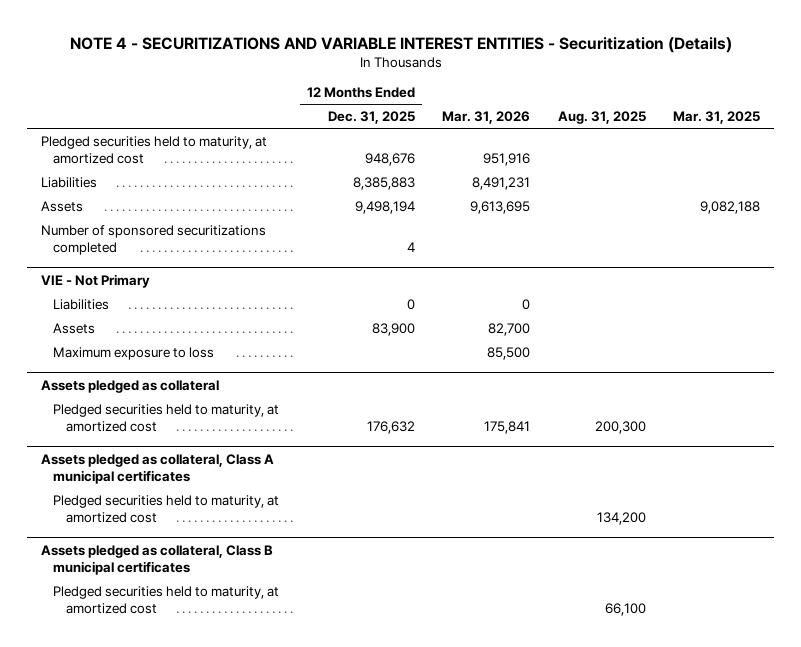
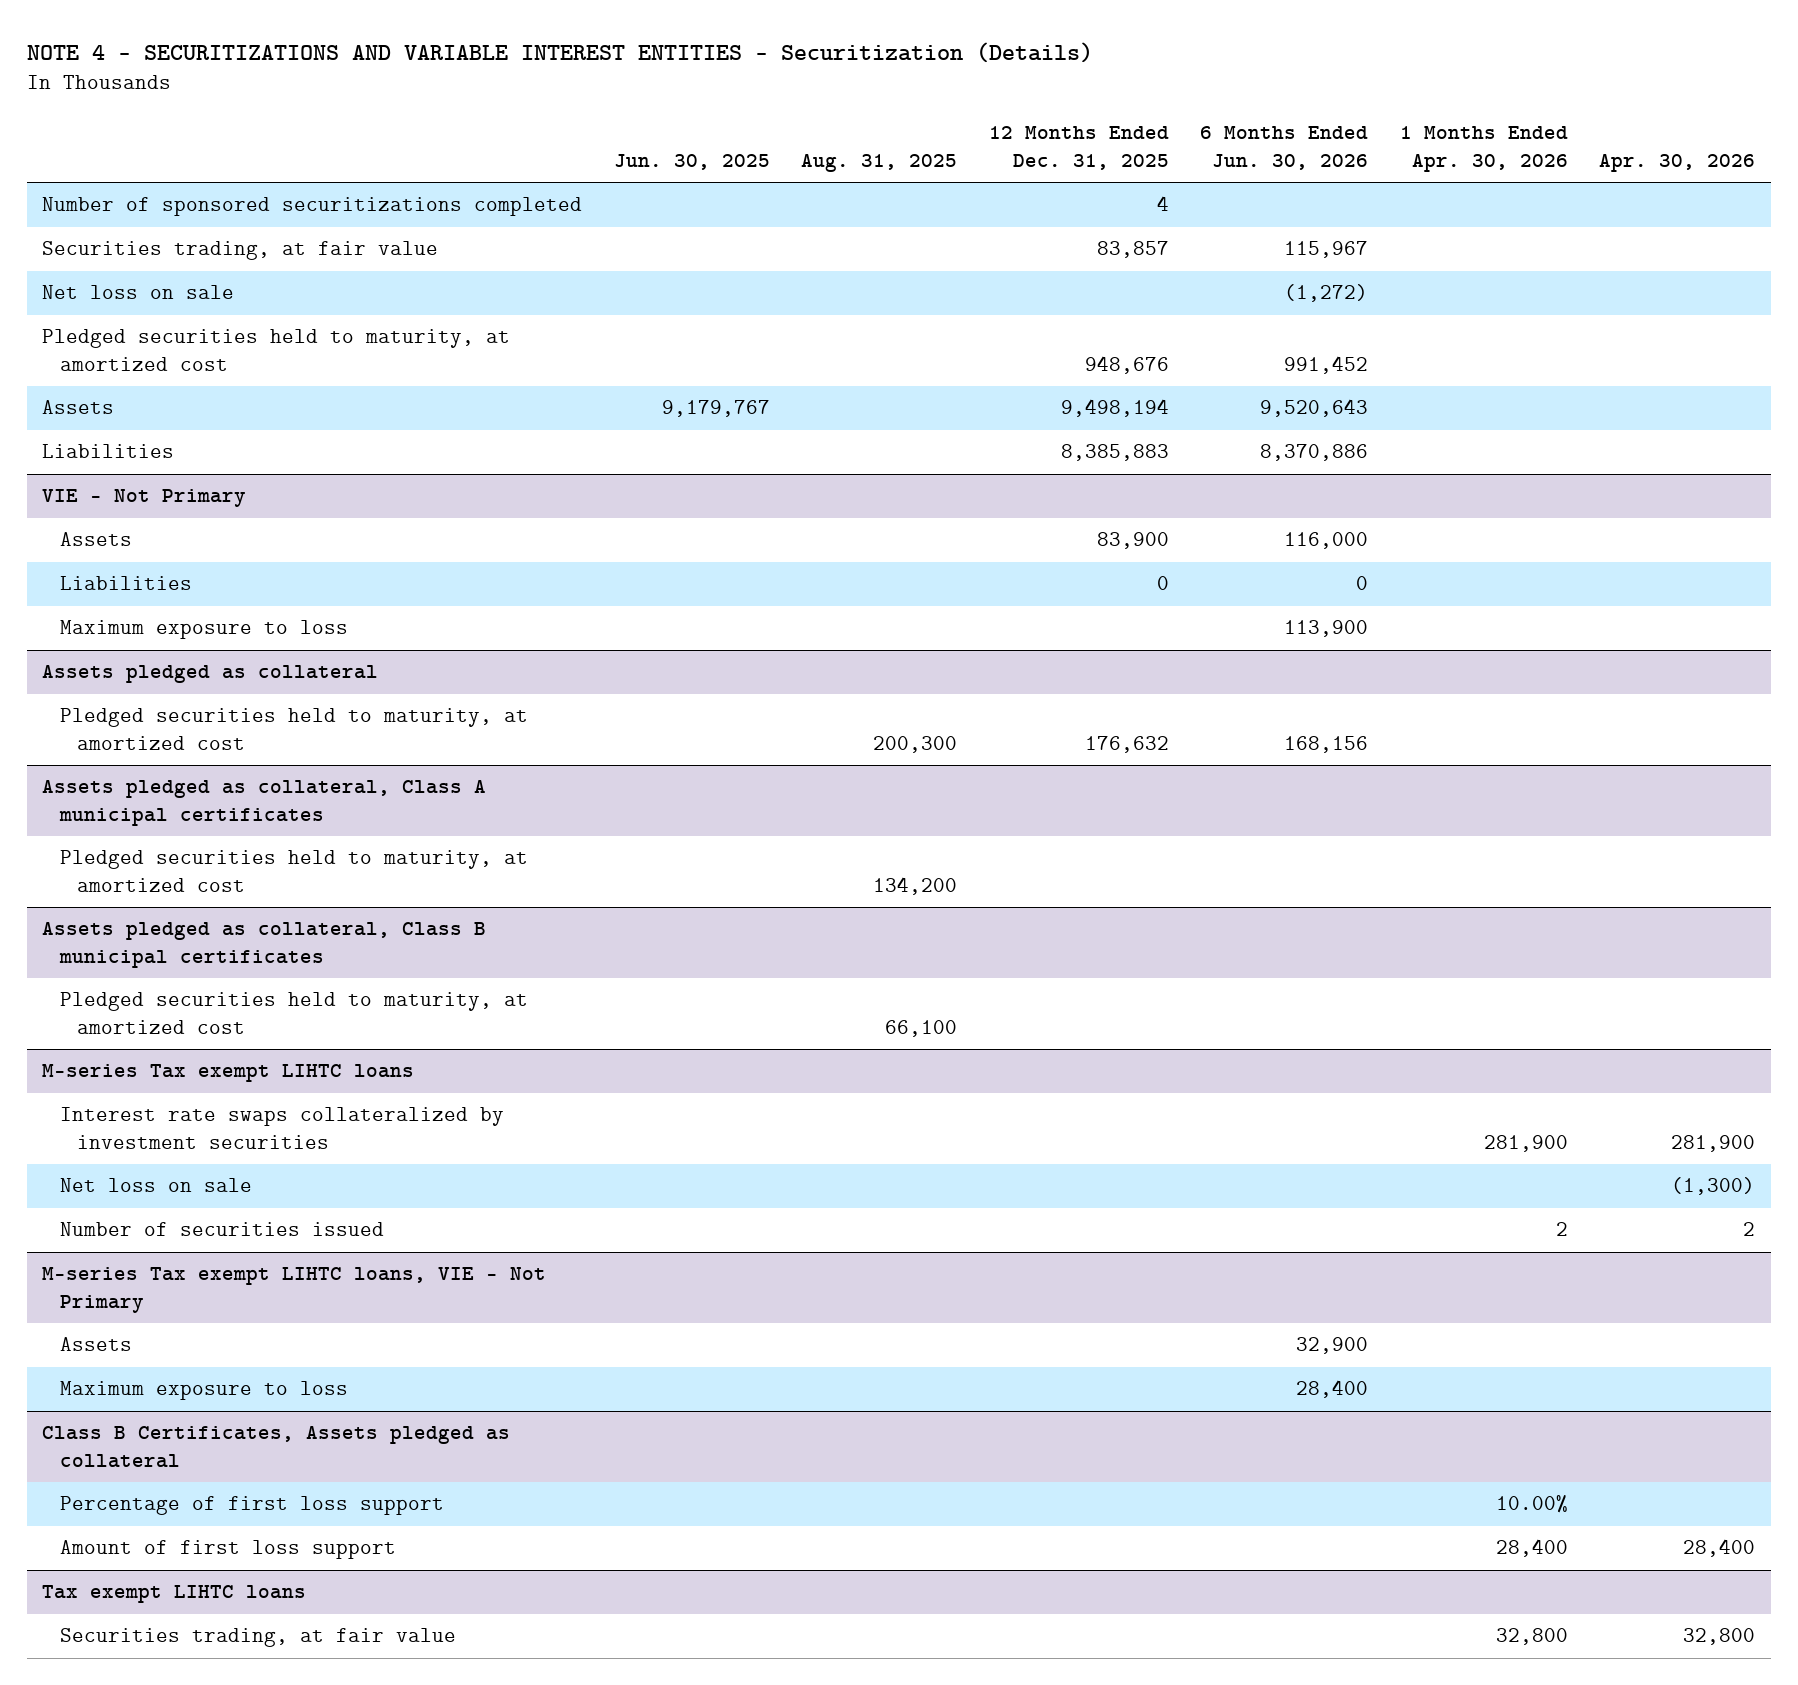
[442,111,531,125] Mar. 31, 2026 -> none
[673,111,761,125] Mar. 31, 2025 -> none
none -> [613,153,770,170] Jun. 30, 2025
none -> [1200,126,1369,170] 6 Months Ended Jun. 30, 2026
none -> [1399,126,1568,172] 1 Months Ended Apr. 30, 2026
none -> [1599,153,1756,172] Apr. 30, 2026
[40,224,266,256] Number of sponsored securitizations completed -> [42,197,583,217] Number of sponsored securitizations completed
none -> [42,241,439,261] Securities trading, at fair value
none -> [42,285,235,300] Net loss on sale
[40,176,97,188] Liabilities -> [42,444,175,459] Liabilities
[53,298,110,310] Liabilities -> [59,576,192,591] Liabilities
none -> [42,1064,415,1083] M-series Tax exempt LIHTC loans
none -> [59,1107,504,1150] Interest rate swaps collateralized by investment securities
none -> [59,1178,252,1193] Net loss on sale
none -> [59,1222,384,1237] Number of securities issued
none -> [42,1267,547,1314] M-series Tax exempt LIHTC loans, VIE - Not Primary
none -> [59,1337,132,1352] Assets
none -> [59,1381,348,1401] Maximum exposure to loss
none -> [42,1426,511,1469] Class B Certificates, Assets pledged as collateral
none -> [59,1496,444,1516] Percentage of first loss support
none -> [59,1540,396,1560] Amount of first loss support
none -> [42,1585,307,1604] Tax exempt LIHTC loans
none -> [59,1628,456,1648] Securities trading, at fair value

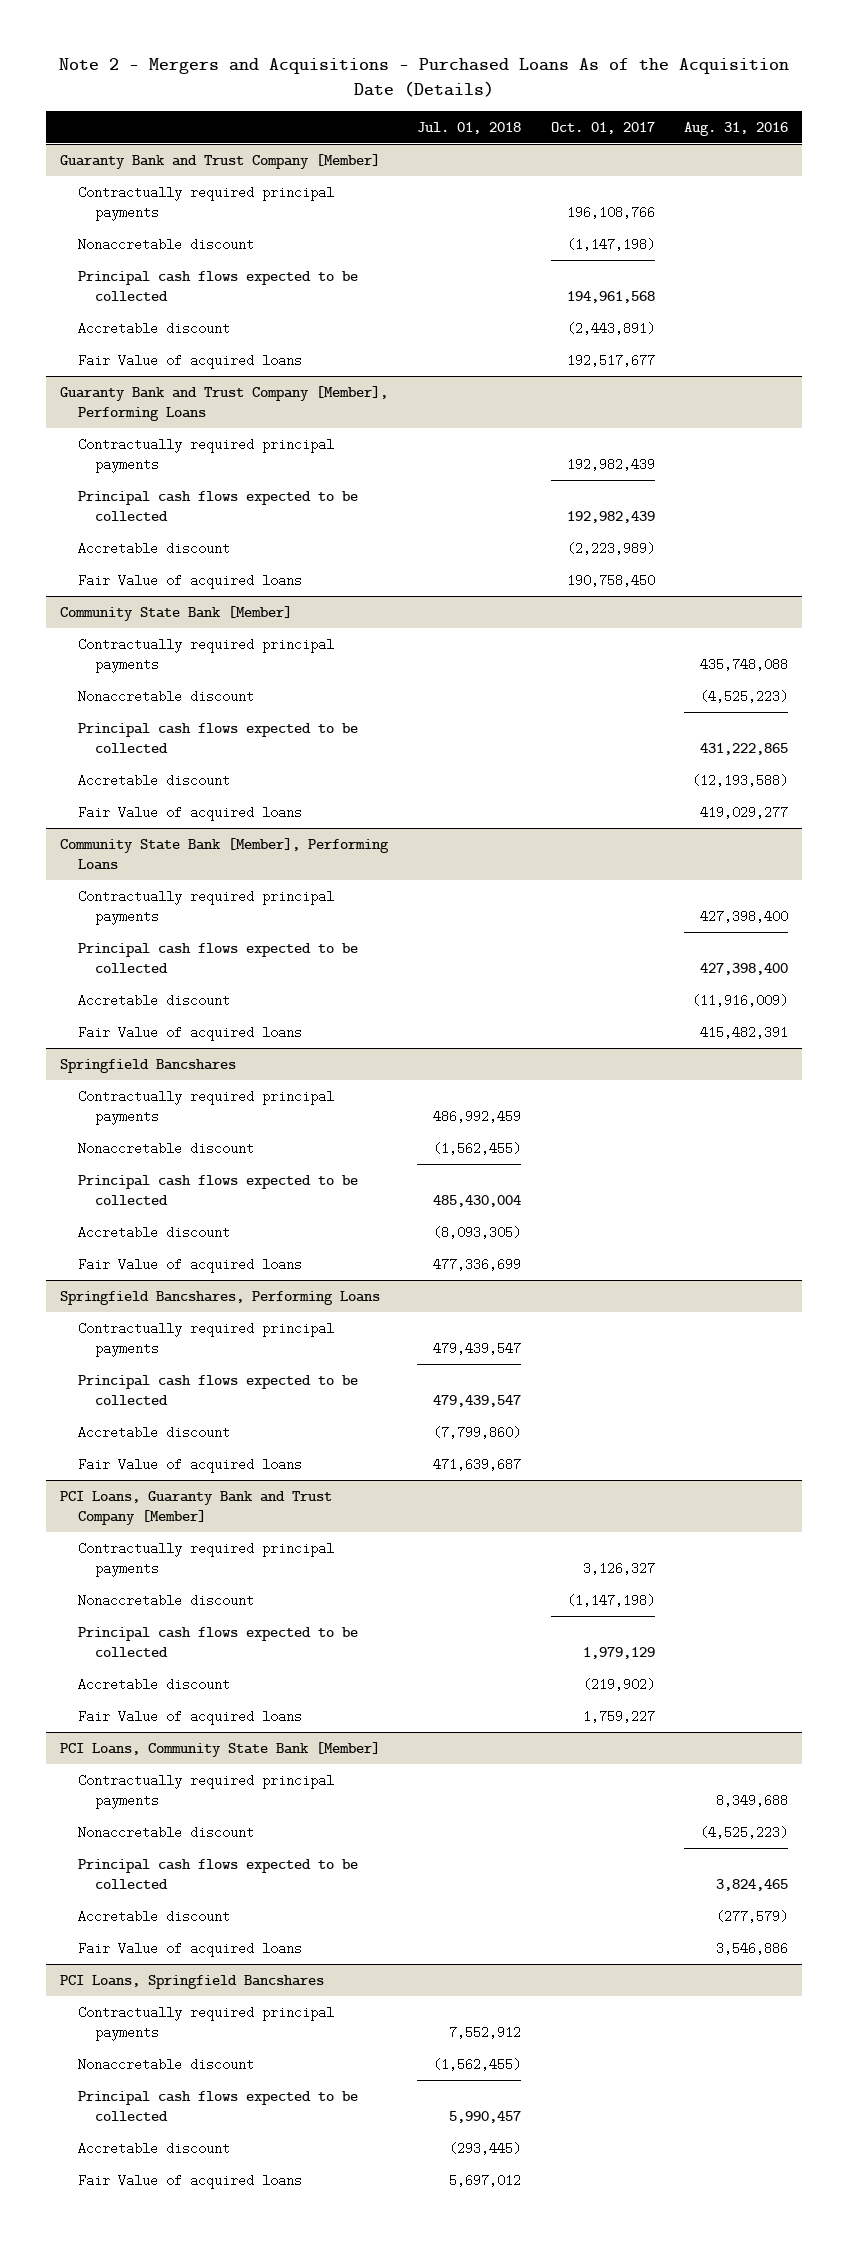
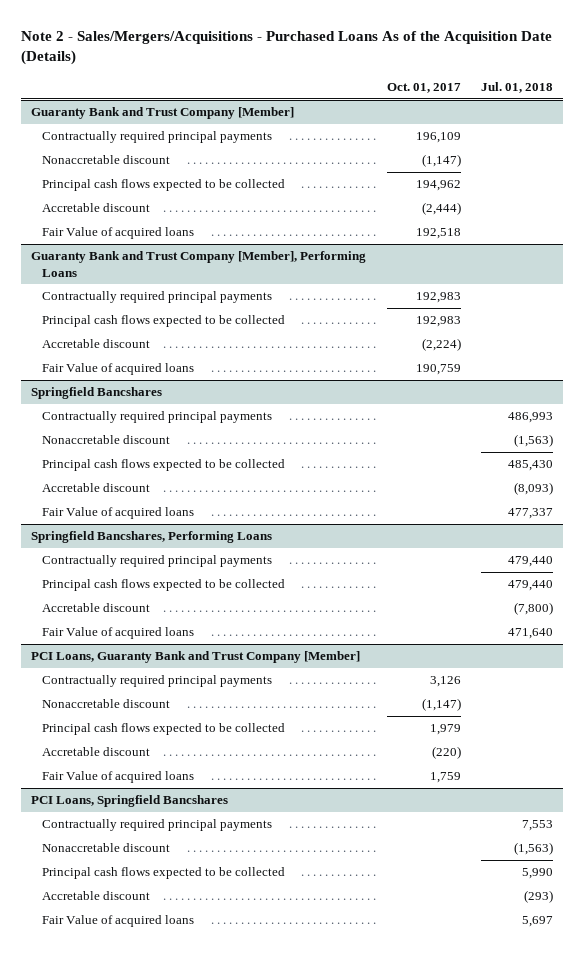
[59,58,790,98] Note 2 - Mergers and Acquisitions - Purchased Loans As of the Acquisition Date (Details) -> [20,31,552,66] Note 2 - Sales/Mergers/Acquisitions - Purchased Loans As of the Acquisition Date (Details)
[683,121,788,136] Aug. 31, 2016 -> none
[566,206,655,220] 196,108,766 -> [415,132,461,144] 196,109
[566,237,655,251] (1,147,198) -> [421,154,461,168] (1,147)
[566,291,655,304] 194,961,568 -> [415,180,461,192] 194,962
[566,321,655,335] (2,443,891) -> [421,202,461,216] (2,444)
[566,353,655,367] 192,517,677 -> [415,228,461,240] 192,518
[60,605,293,621] Community State Bank [Member] -> none
[77,637,334,674] Contractually required principal payments -> none
[77,689,254,703] Nonaccretable discount -> none
[77,722,358,754] Principal cash flows expected to be collected -> none
[77,773,230,787] Accretable discount -> none
[77,805,302,821] Fair Value of acquired loans -> none
[60,837,390,871] Community State Bank [Member], Performing Loans -> none
[77,889,334,926] Contractually required principal payments -> none
[77,942,358,974] Principal cash flows expected to be collected -> none
[77,993,230,1007] Accretable discount -> none
[77,1025,302,1041] Fair Value of acquired loans -> none
[566,458,655,472] 192,982,439 -> [415,292,461,304] 192,983
[566,511,655,524] 192,982,439 -> [415,316,461,328] 192,983
[566,541,655,555] (2,223,989) -> [421,338,461,352] (2,224)
[566,573,655,587] 190,758,450 -> [415,364,461,376] 190,759
[433,1110,522,1124] 486,992,459 -> [508,412,554,424] 486,993
[433,1141,522,1155] (1,562,455) -> [514,434,554,448] (1,563)
[433,1195,522,1208] 485,430,004 -> [508,460,554,472] 485,430
[433,1225,522,1239] (8,093,305) -> [514,482,554,496] (8,093)
[433,1257,522,1271] 477,336,699 -> [508,508,554,520] 477,337
[433,1342,522,1356] 479,439,547 -> [508,556,554,568] 479,440
[433,1395,522,1408] 479,439,547 -> [508,580,554,592] 479,440
[433,1425,522,1439] (7,799,860) -> [514,602,554,616] (7,800)
[433,1457,522,1471] 471,639,687 -> [508,628,554,640] 471,640
[60,1741,381,1757] PCI Loans, Community State Bank [Member] -> none
[77,1773,334,1810] Contractually required principal payments -> none
[77,1825,254,1839] Nonaccretable discount -> none
[77,1858,358,1890] Principal cash flows expected to be collected -> none
[77,1909,230,1923] Accretable discount -> none
[77,1941,302,1957] Fair Value of acquired loans -> none
[582,1562,655,1576] 3,126,327 -> [429,676,461,688] 3,126
[566,1593,655,1607] (1,147,198) -> [421,698,461,712] (1,147)
[582,1647,655,1660] 1,979,129 -> [429,724,461,736] 1,979
[582,1677,655,1691] (219,902) -> [431,746,461,760] (220)
[582,1709,655,1723] 1,759,227 -> [429,772,461,784] 1,759
[449,2026,522,2040] 7,552,912 -> [522,820,554,832] 7,553
[433,2057,522,2071] (1,562,455) -> [514,842,554,856] (1,563)
[449,2111,522,2124] 5,990,457 -> [522,868,554,880] 5,990
[449,2141,522,2155] (293,445) -> [524,890,554,904] (293)
[449,2173,522,2187] 5,697,012 -> [522,916,554,928] 5,697

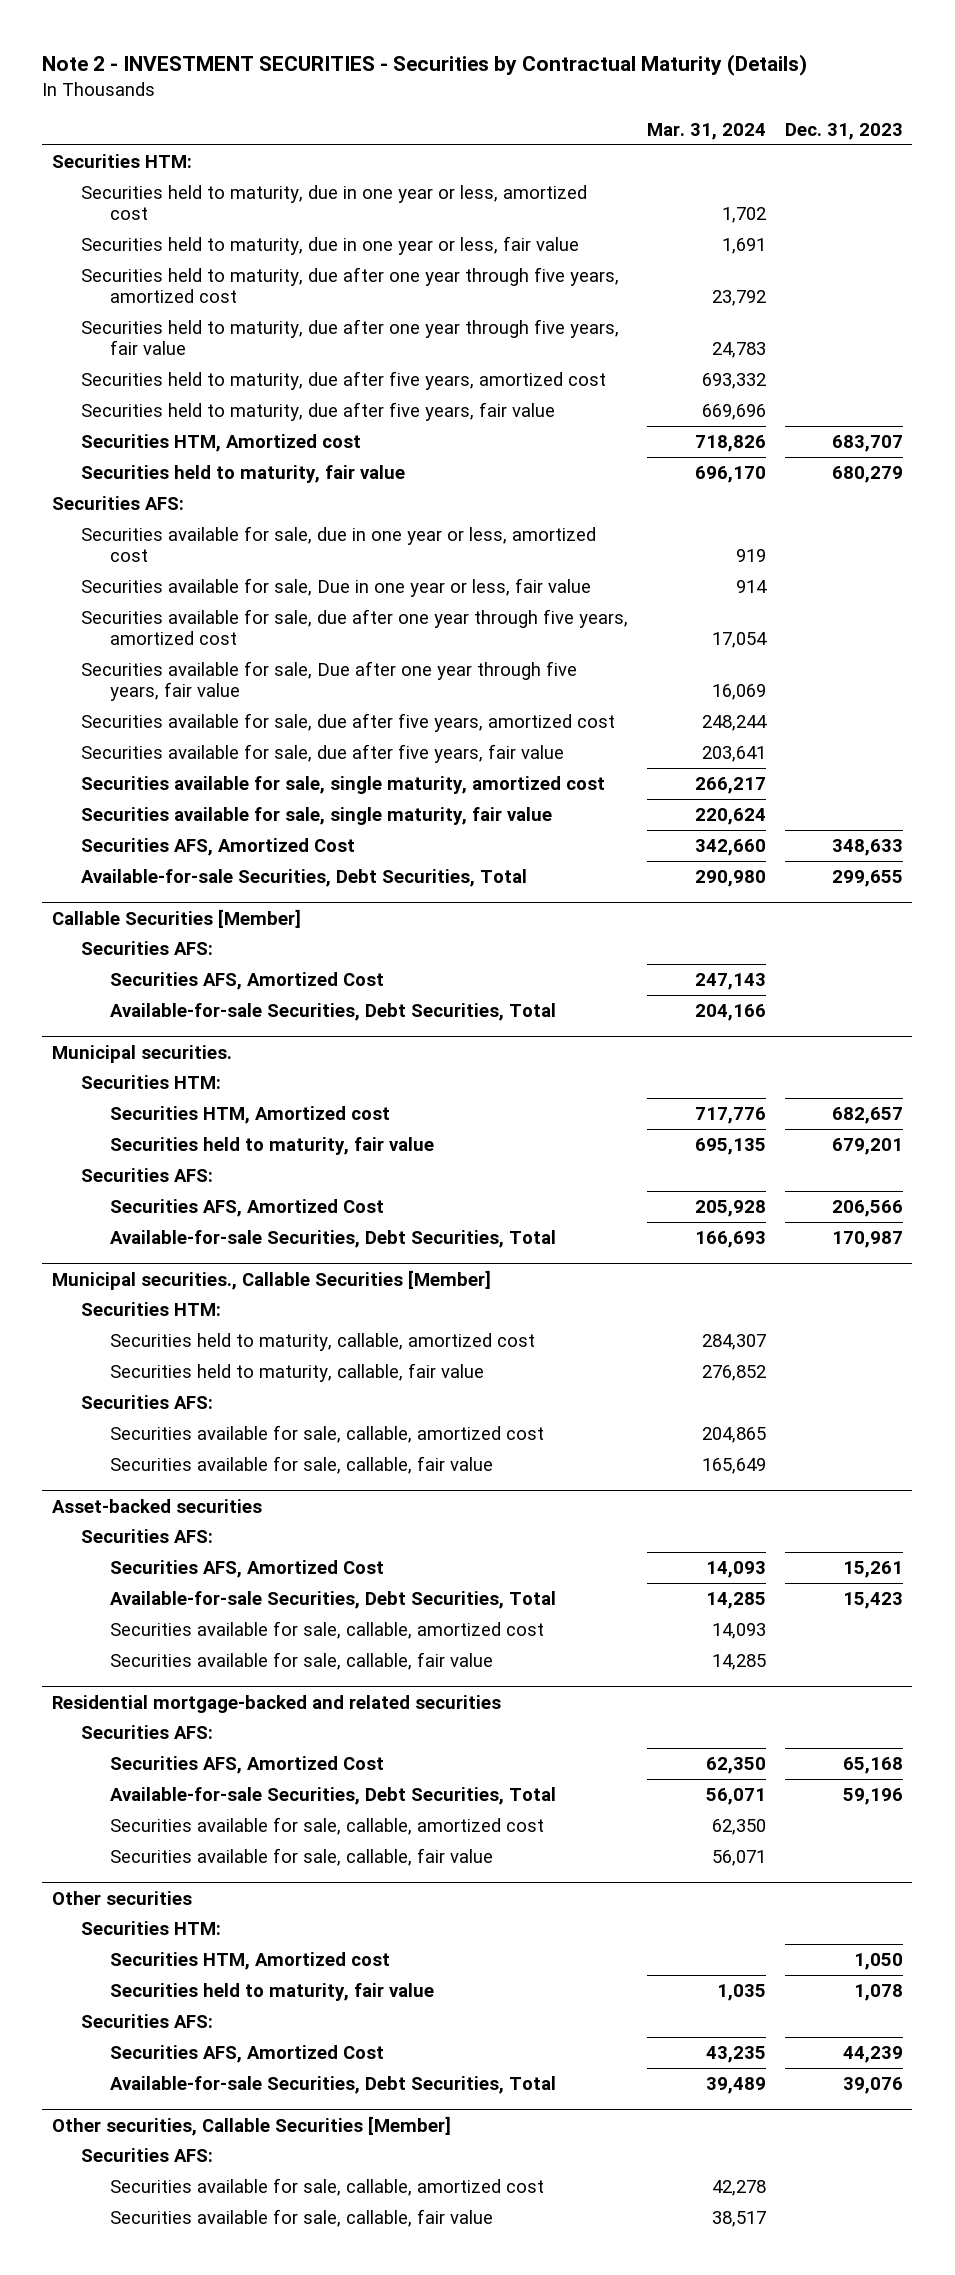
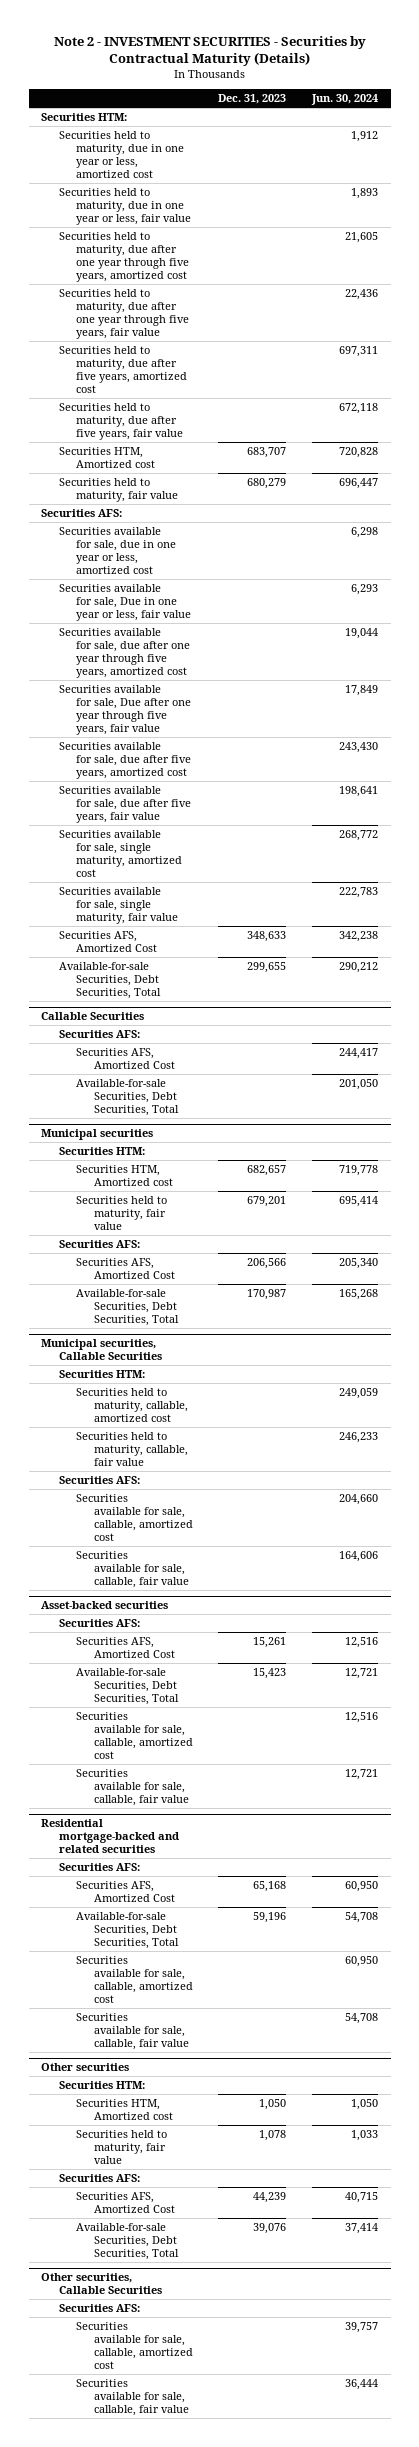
[646,122,766,140] Mar. 31, 2024 -> none
none -> [310,94,378,106] Jun. 30, 2024
[51,908,301,928] Callable Securities [Member] -> [41,1012,145,1021] Callable Securities
[51,1044,232,1063] Municipal securities. -> [41,1129,154,1141] Municipal securities
[51,1269,491,1290] Municipal securities., Callable Securities [Member] -> [41,1339,162,1361] Municipal securities, Callable Securities
[51,2115,451,2136] Other securities, Callable Securities [Member] -> [41,2273,162,2295] Other securities, Callable Securities

